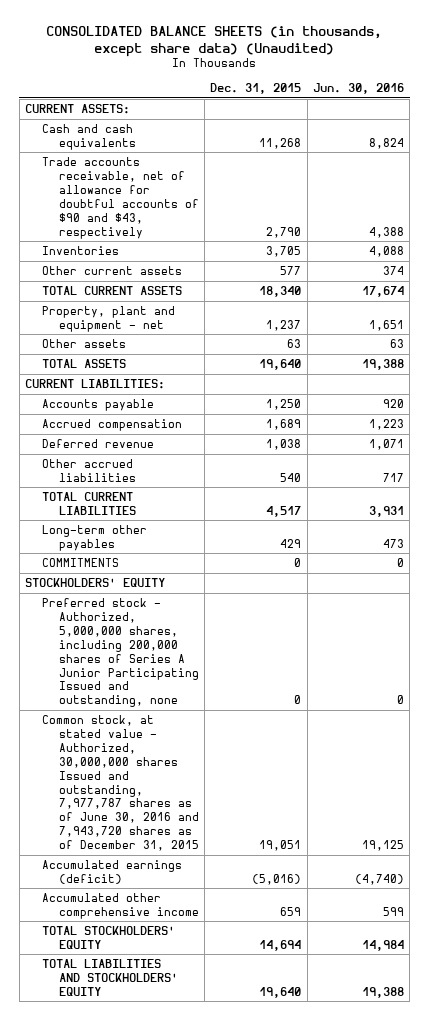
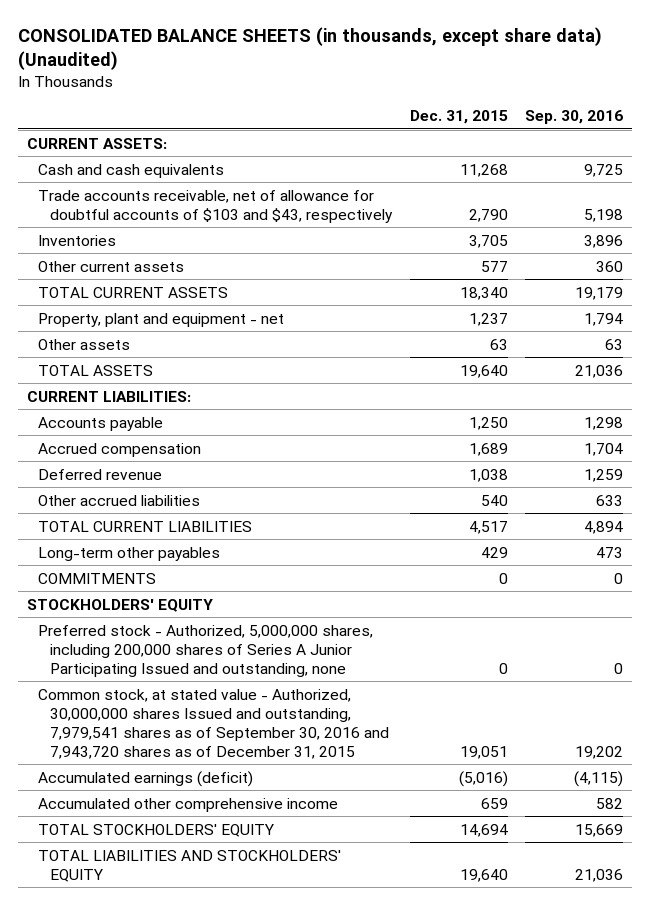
[312,83,404,95] Jun. 30, 2016 -> none
none -> [525,110,624,125] Sep. 30, 2016
[41,156,199,239] Trade accounts receivable, net of allowance for doubtful accounts of $90 and $43, respectively -> [38,189,394,223] Trade accounts receivable, net of allowance for doubtful accounts of $103 and $43, respectively
[41,714,199,852] Common stock, at stated value - Authorized, 30,000,000 shares Issued and outstanding, 7,977,787 shares as of June 30, 2016 and 7,943,720 shares as of December 31, 2015 -> [38,688,390,759] Common stock, at stated value - Authorized, 30,000,000 shares Issued and outstanding, 7,979,541 shares as of September 30, 2016 and 7,943,720 shares as of December 31, 2015

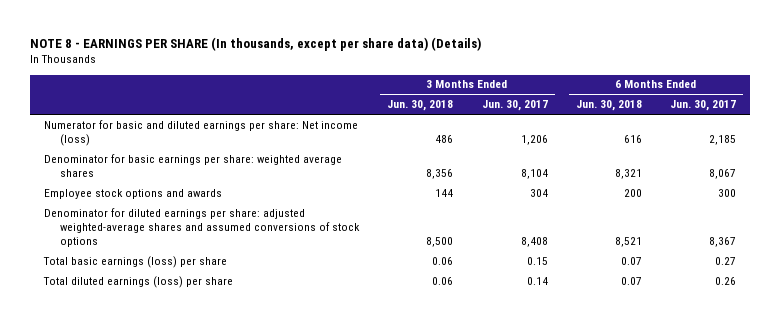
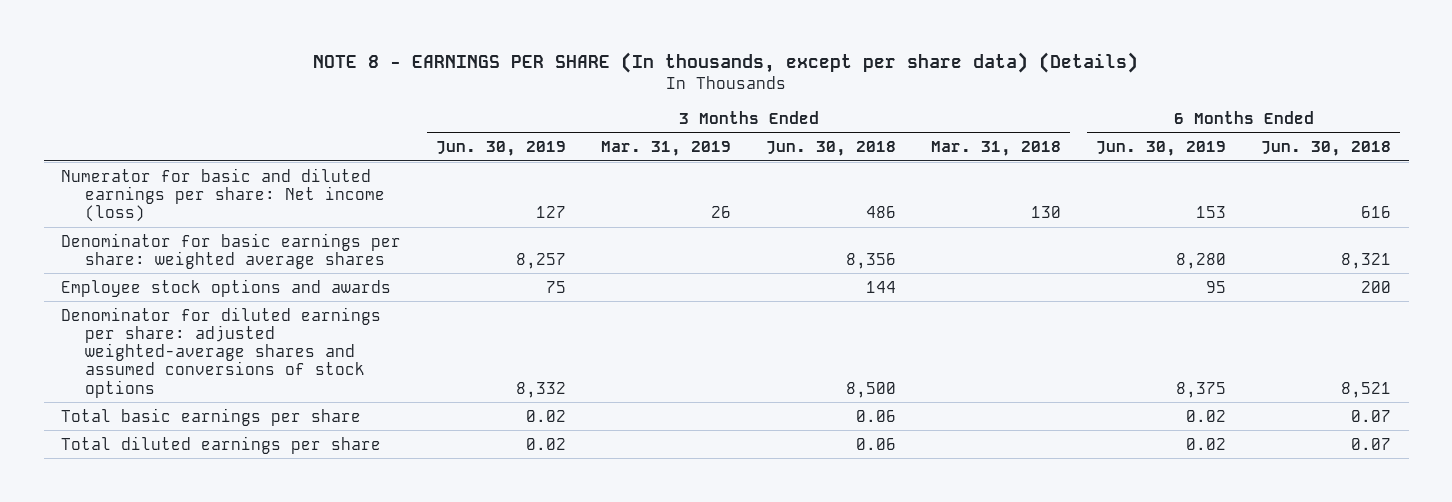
[481,100,548,112] Jun. 30, 2017 -> none
[670,100,737,112] Jun. 30, 2017 -> none
none -> [436,141,567,157] Jun. 30, 2019
none -> [601,141,732,157] Mar. 31, 2019
none -> [931,141,1062,157] Mar. 31, 2018
none -> [1096,141,1227,157] Jun. 30, 2019
[43,255,228,268] Total basic earnings (loss) per share -> [61,407,362,426] Total basic earnings per share
[43,275,234,288] Total diluted earnings (loss) per share -> [61,435,382,454] Total diluted earnings per share

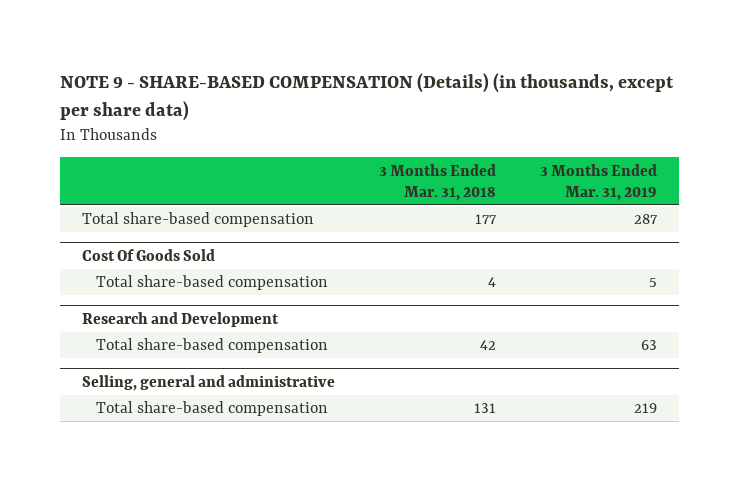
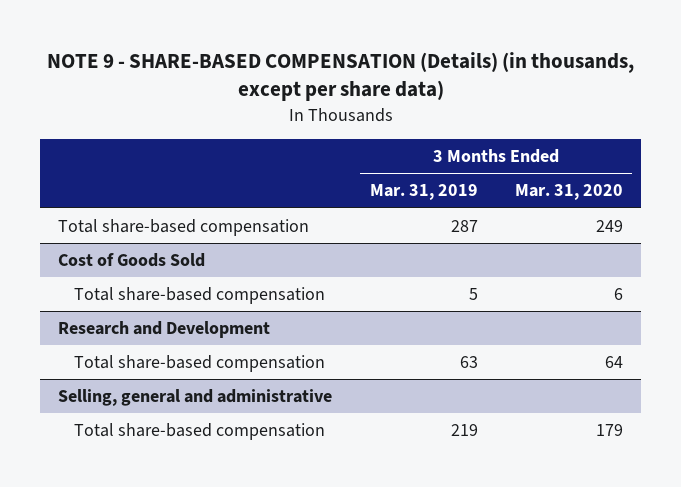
[378,163,496,201] 3 Months Ended Mar. 31, 2018 -> none
none -> [514,184,623,201] Mar. 31, 2020
[82,248,216,261] Cost Of Goods Sold -> [58,253,206,268] Cost of Goods Sold

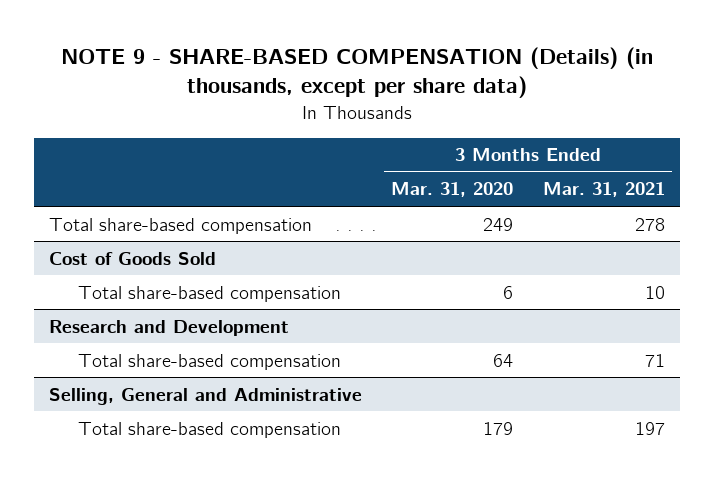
[369,184,478,201] Mar. 31, 2019 -> none
none -> [542,182,665,198] Mar. 31, 2021
[58,389,333,407] Selling, general and administrative -> [48,387,362,405] Selling, General and Administrative

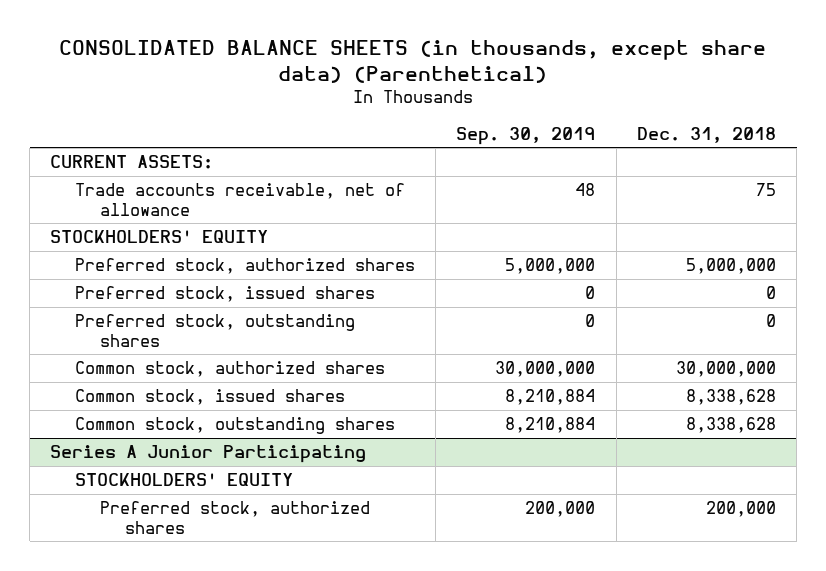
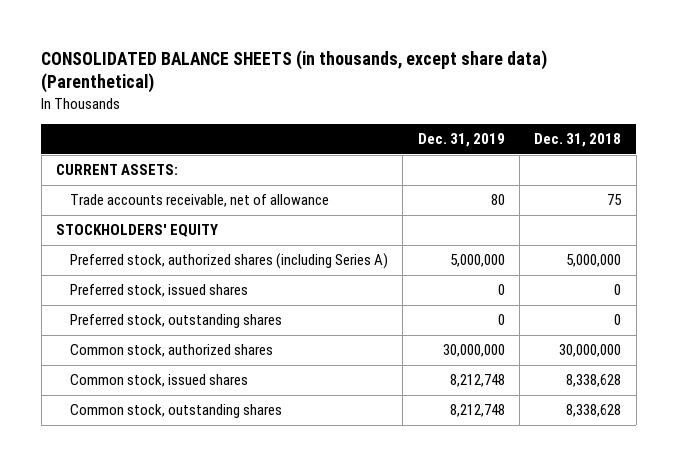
[456,126,596,145] Sep. 30, 2019 -> none
none -> [417,133,505,148] Dec. 31, 2019
[75,258,416,275] Preferred stock, authorized shares -> [69,253,388,270] Preferred stock, authorized shares (including Series A)
[50,445,367,464] Series A Junior Participating -> none
[75,473,294,487] STOCKHOLDERS' EQUITY -> none
[99,501,370,534] Preferred stock, authorized shares -> none

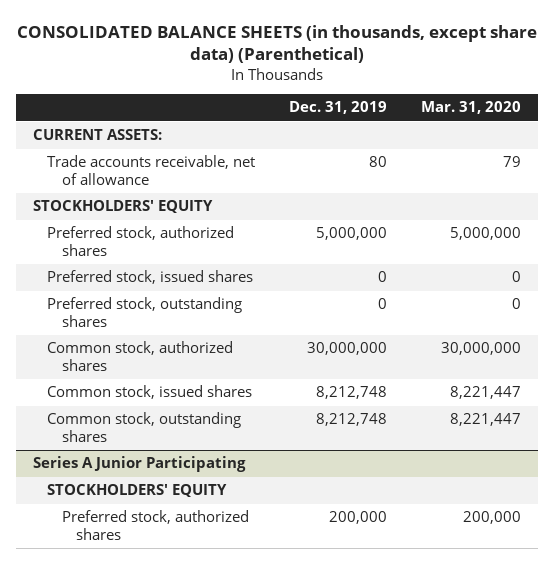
[534,133,622,148] Dec. 31, 2018 -> none
none -> [420,101,521,115] Mar. 31, 2020
[69,253,388,270] Preferred stock, authorized shares (including Series A) -> [47,226,235,256] Preferred stock, authorized shares
none -> [32,456,246,473] Series A Junior Participating
none -> [47,484,228,498] STOCKHOLDERS' EQUITY
none -> [61,510,249,540] Preferred stock, authorized shares

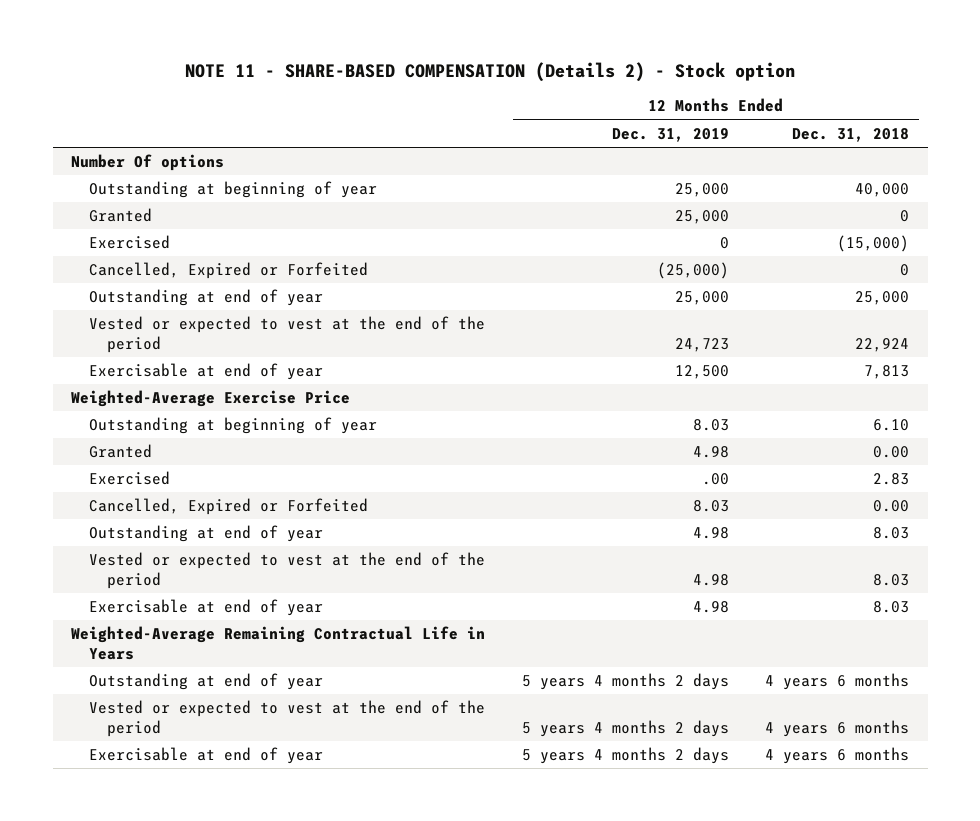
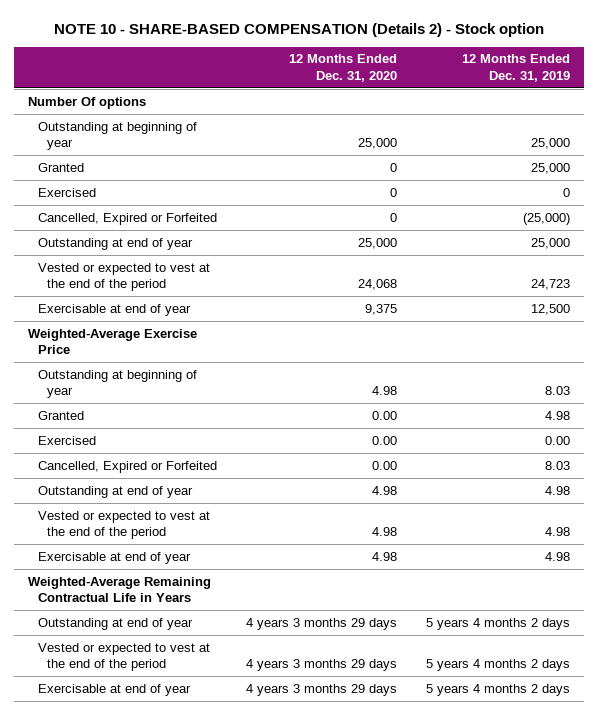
[185,61,796,82] NOTE 11 - SHARE-BASED COMPENSATION (Details 2) - Stock option -> [53,22,544,37] NOTE 10 - SHARE-BASED COMPENSATION (Details 2) - Stock option
[792,127,910,142] Dec. 31, 2018 -> none
none -> [288,54,397,82] 12 Months Ended Dec. 31, 2020
[701,473,729,486] .00 -> [544,435,570,445] 0.00

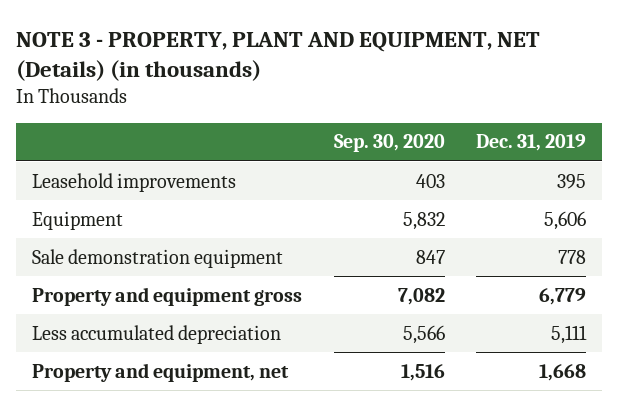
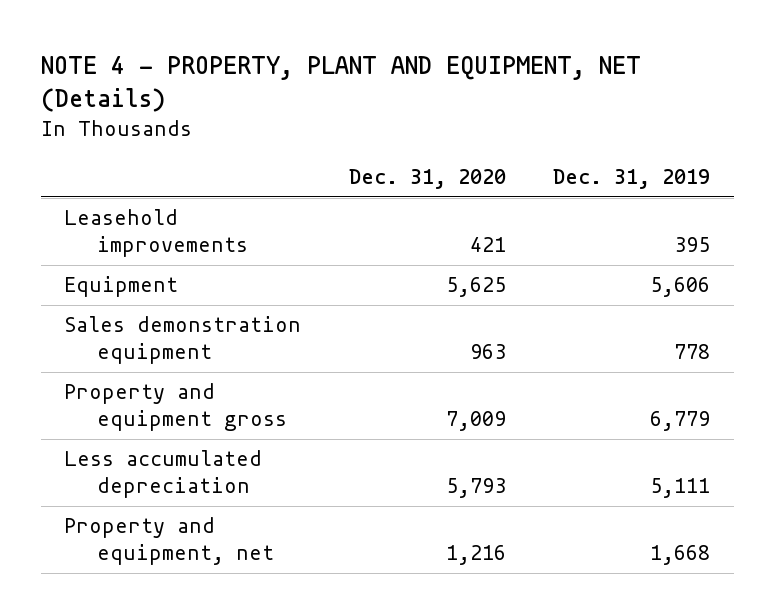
[16,31,541,81] NOTE 3 - PROPERTY, PLANT AND EQUIPMENT, NET (Details) (in thousands) -> [40,55,641,112] NOTE 4 - PROPERTY, PLANT AND EQUIPMENT, NET (Details)
[333,134,445,153] Sep. 30, 2020 -> none
none -> [348,169,506,190] Dec. 31, 2020
[32,248,284,268] Sale demonstration equipment -> [64,316,302,364] Sales demonstration equipment

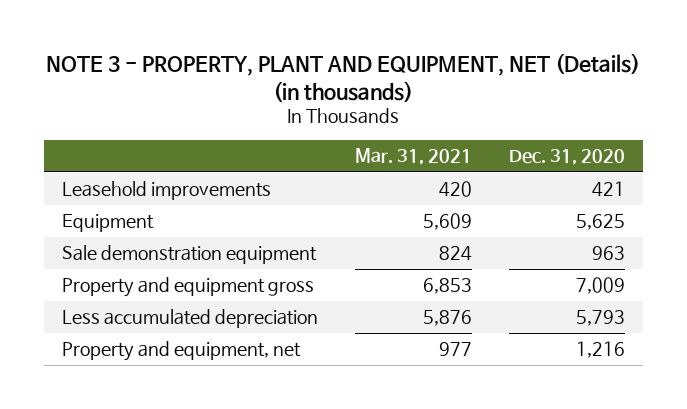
[40,55,641,112] NOTE 4 - PROPERTY, PLANT AND EQUIPMENT, NET (Details) -> [46,53,641,102] NOTE 3 - PROPERTY, PLANT AND EQUIPMENT, NET (Details) (in thousands)
[553,169,711,190] Dec. 31, 2019 -> none
none -> [354,148,472,166] Mar. 31, 2021
[64,316,302,364] Sales demonstration equipment -> [62,245,318,265] Sale demonstration equipment

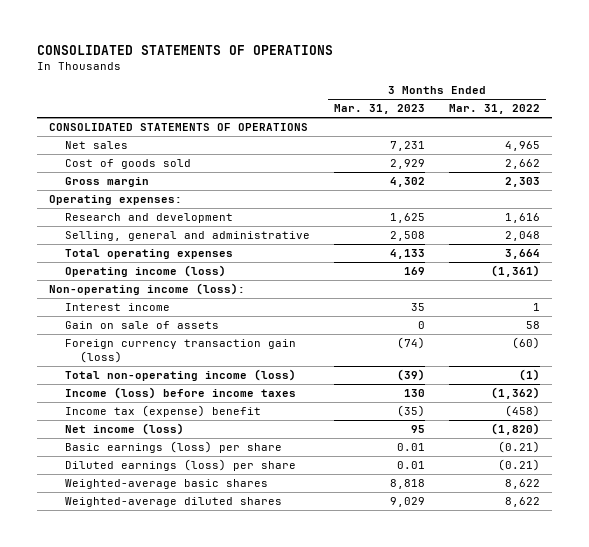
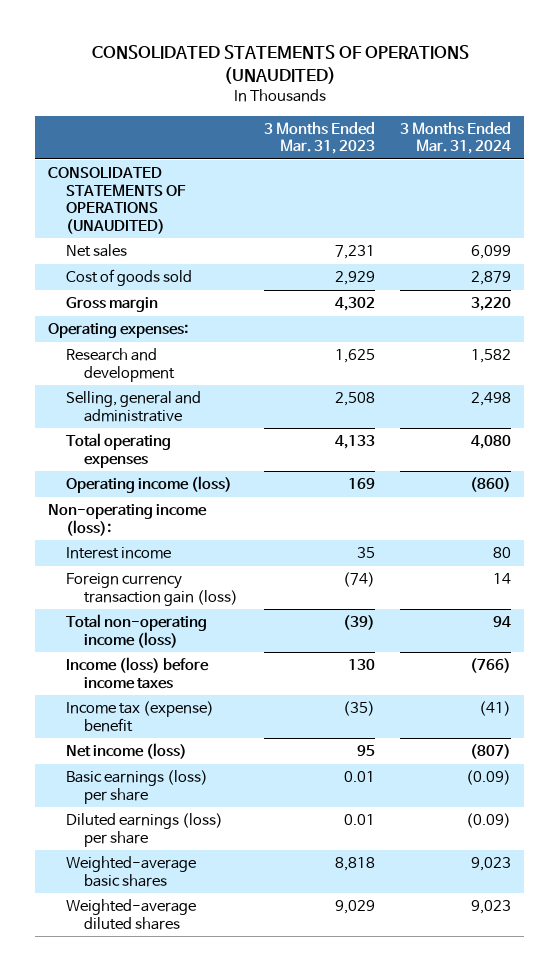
[37,44,334,55] CONSOLIDATED STATEMENTS OF OPERATIONS -> [91,44,469,84] CONSOLIDATED STATEMENTS OF OPERATIONS (UNAUDITED)
[448,104,540,115] Mar. 31, 2022 -> none
none -> [400,121,512,155] 3 Months Ended Mar. 31, 2024
[49,123,309,132] CONSOLIDATED STATEMENTS OF OPERATIONS -> [47,167,186,234] CONSOLIDATED STATEMENTS OF OPERATIONS (UNAUDITED)
[64,321,219,330] Gain on sale of assets -> none

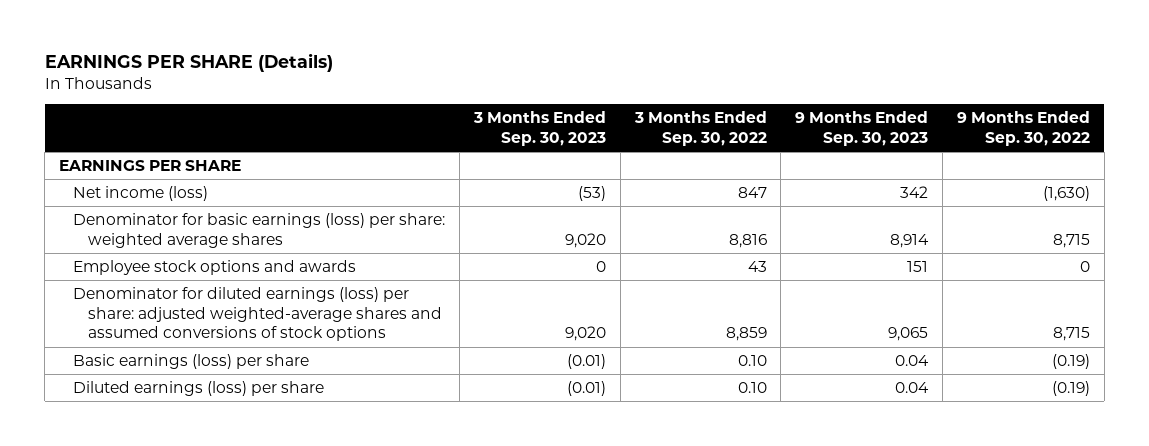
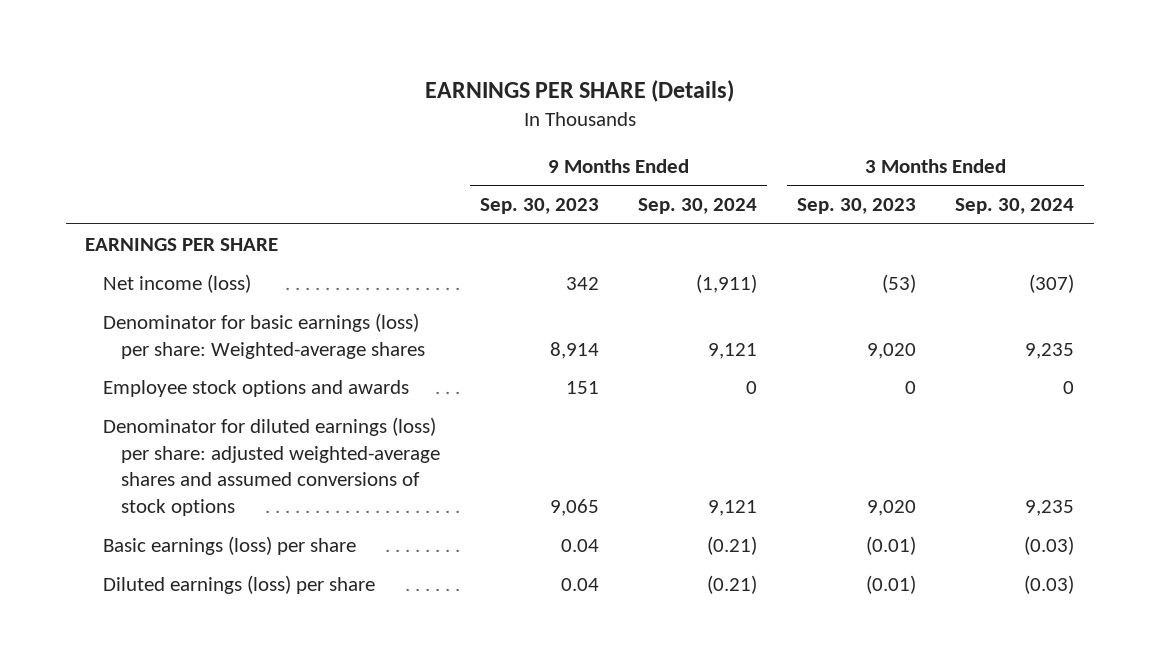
[633,111,767,146] 3 Months Ended Sep. 30, 2022 -> none
[956,111,1090,146] 9 Months Ended Sep. 30, 2022 -> none
none -> [638,198,758,215] Sep. 30, 2024
none -> [955,198,1075,215] Sep. 30, 2024
[73,213,446,248] Denominator for basic earnings (loss) per share: weighted average shares -> [103,313,426,359] Denominator for basic earnings (loss) per share: Weighted-average shares

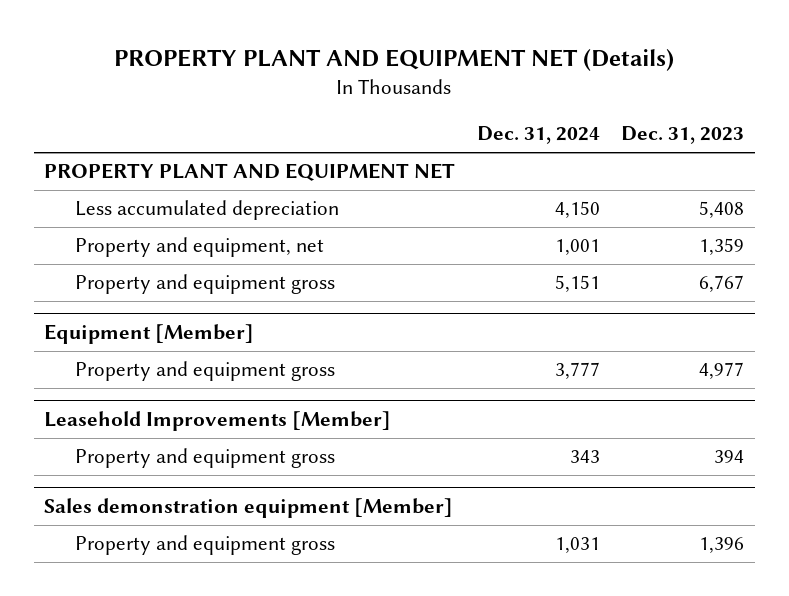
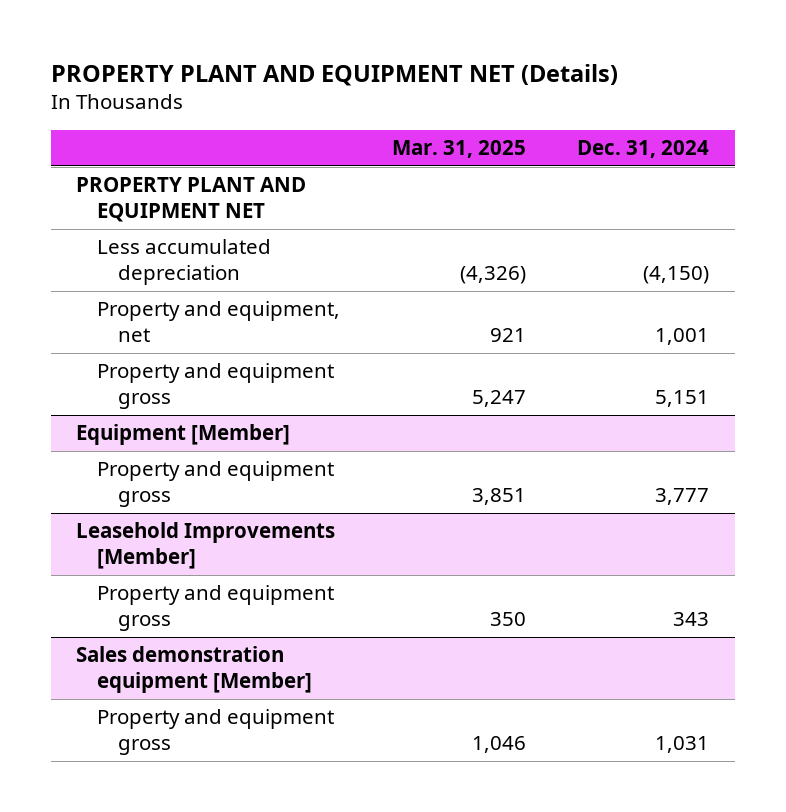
[621,126,745,145] Dec. 31, 2023 -> none
none -> [391,140,526,159] Mar. 31, 2025
[554,201,600,219] 4,150 -> [643,266,710,285] (4,150)

